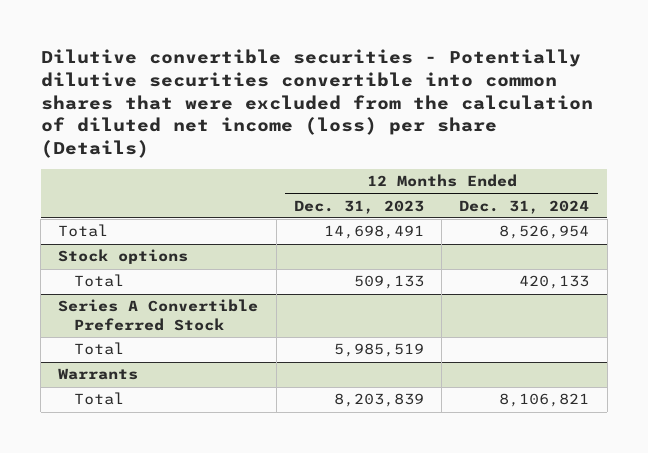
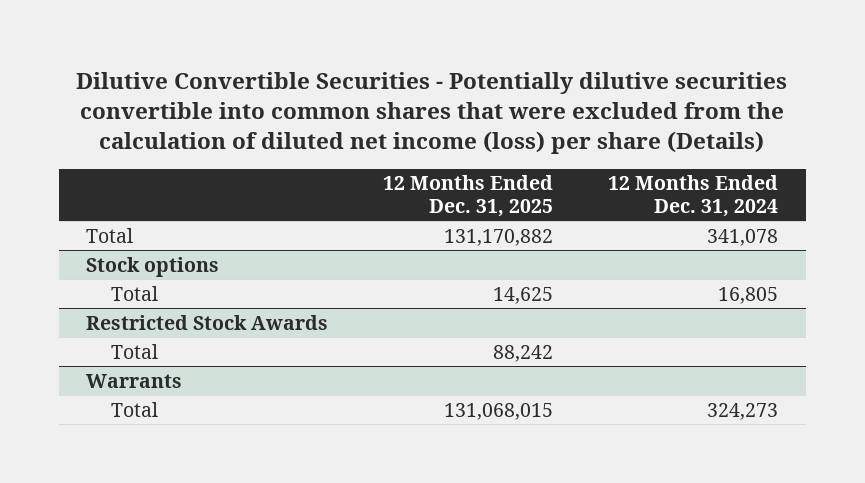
[40,49,593,159] Dilutive convertible securities - Potentially dilutive securities convertible into common shares that were excluded from the calculation of diluted net income (loss) per share (Details) -> [76,71,788,155] Dilutive Convertible Securities - Potentially dilutive securities convertible into common shares that were excluded from the calculation of diluted net income (loss) per share (Details)
[293,199,424,214] Dec. 31, 2023 -> none
none -> [383,175,554,217] 12 Months Ended Dec. 31, 2025
[499,225,590,240] 8,526,954 -> [707,228,779,246] 341,078
[58,299,259,332] Series A Convertible Preferred Stock -> none
[519,275,590,290] 420,133 -> [718,286,779,304] 16,805
none -> [86,314,329,330] Restricted Stock Awards
[499,393,590,408] 8,106,821 -> [707,402,779,420] 324,273

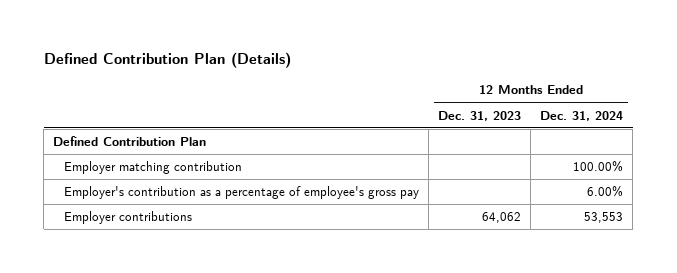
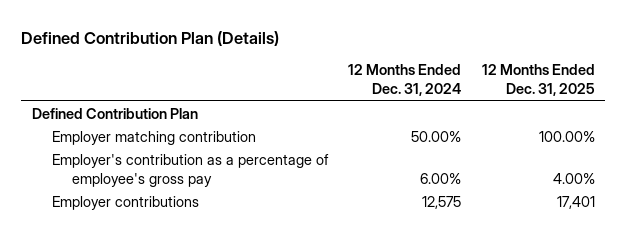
[438,110,522,121] Dec. 31, 2023 -> none
none -> [481,64,595,97] 12 Months Ended Dec. 31, 2025
[573,160,624,173] 100.00% -> [411,130,462,142] 50.00%
[584,212,624,224] 53,553 -> [422,195,462,209] 12,575

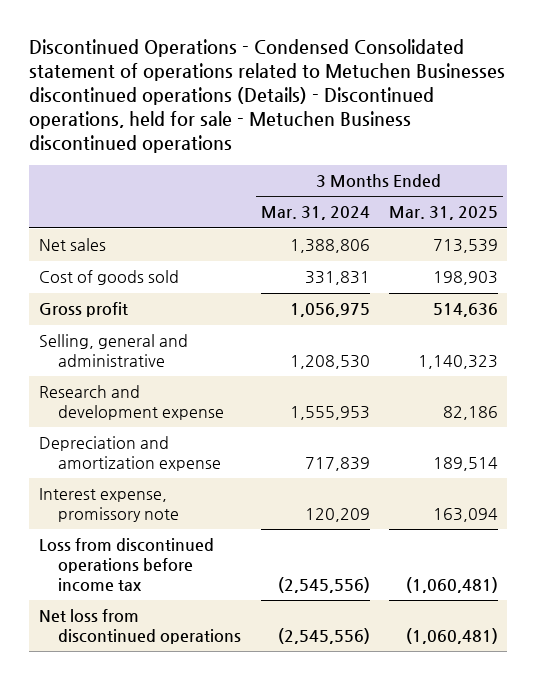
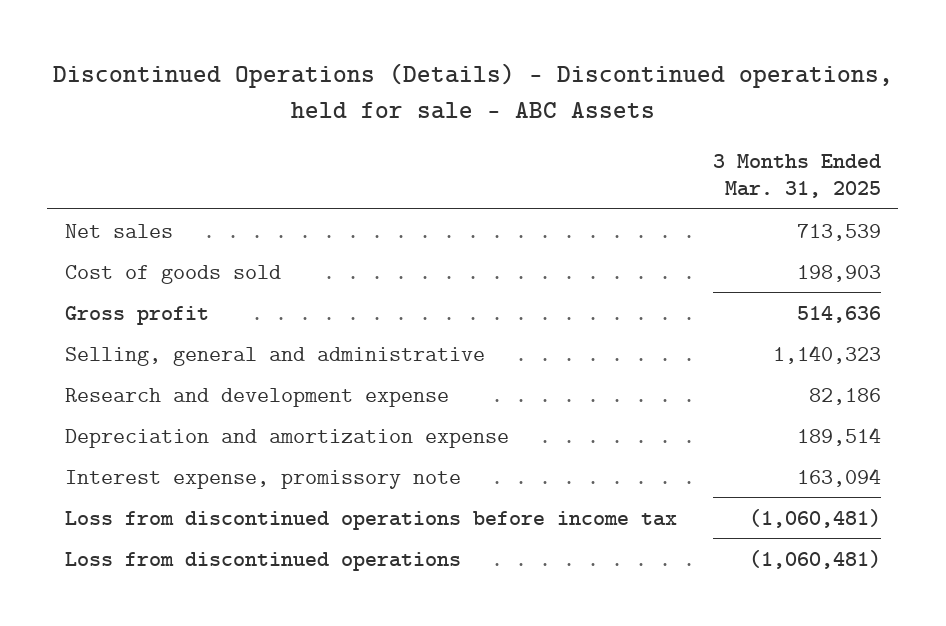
[29,39,506,154] Discontinued Operations - Condensed Consolidated statement of operations related to Metuchen Businesses discontinued operations (Details) - Discontinued operations, held for sale - Metuchen Business discontinued operations -> [52,63,893,119] Discontinued Operations (Details) - Discontinued operations, held for sale - ABC Assets
[260,206,370,221] Mar. 31, 2024 -> none
[38,609,242,644] Net loss from discontinued operations -> [64,551,461,571] Loss from discontinued operations

